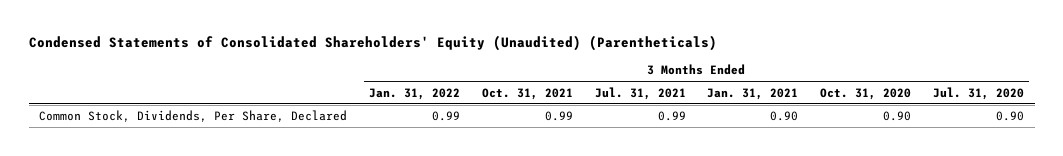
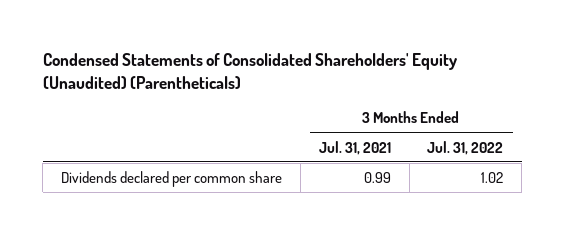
[369,87,461,100] Jan. 31, 2022 -> none
[481,87,573,100] Oct. 31, 2021 -> none
[707,87,799,100] Jan. 31, 2021 -> none
[820,87,912,100] Oct. 31, 2020 -> none
[932,86,1024,100] Jul. 31, 2020 -> none
none -> [427,140,504,155] Jul. 31, 2022
[39,110,348,123] Common Stock, Dividends, Per Share, Declared -> [61,170,283,187] Dividends declared per common share

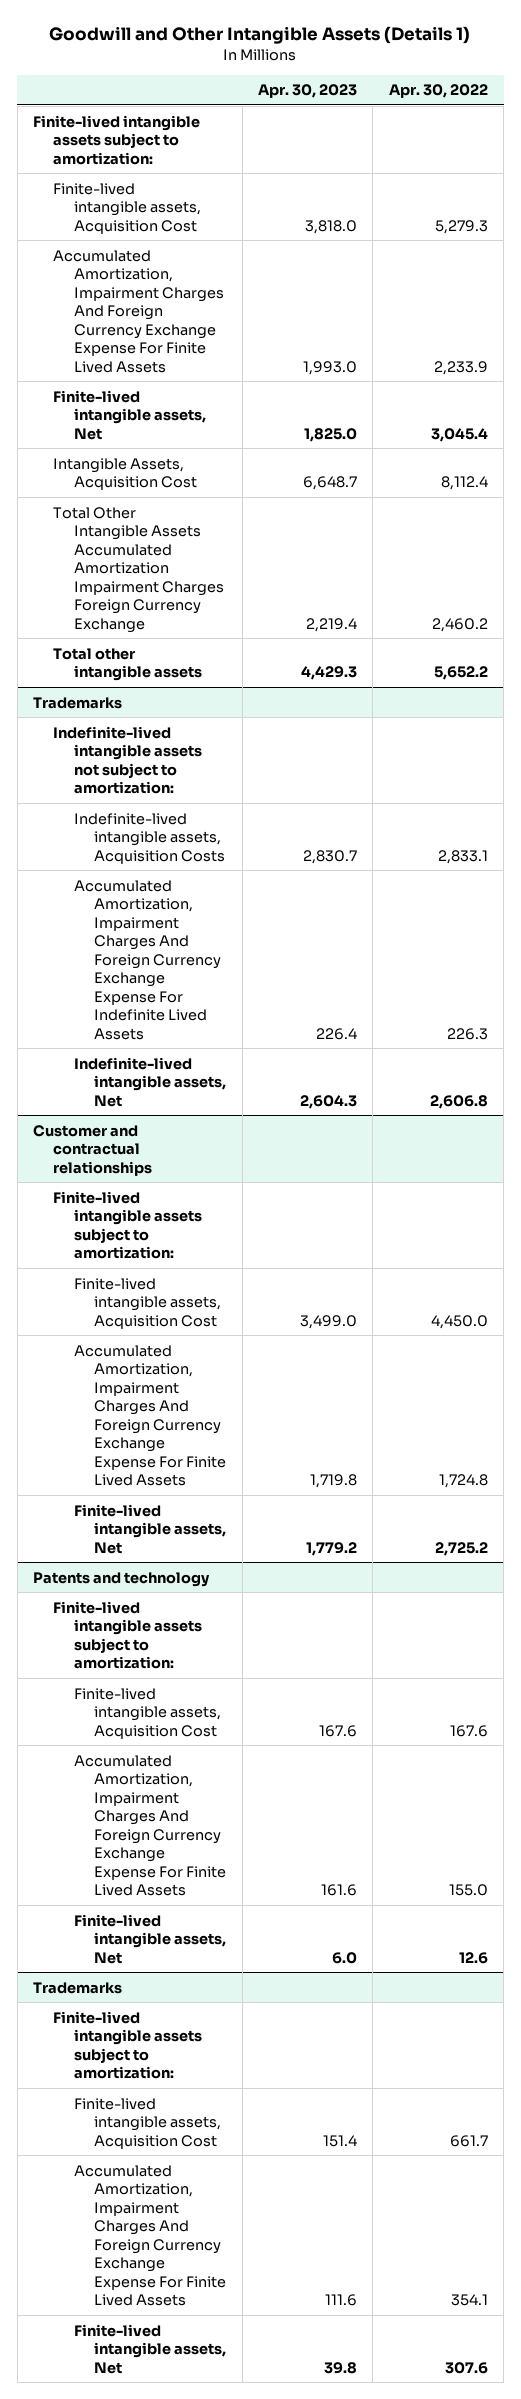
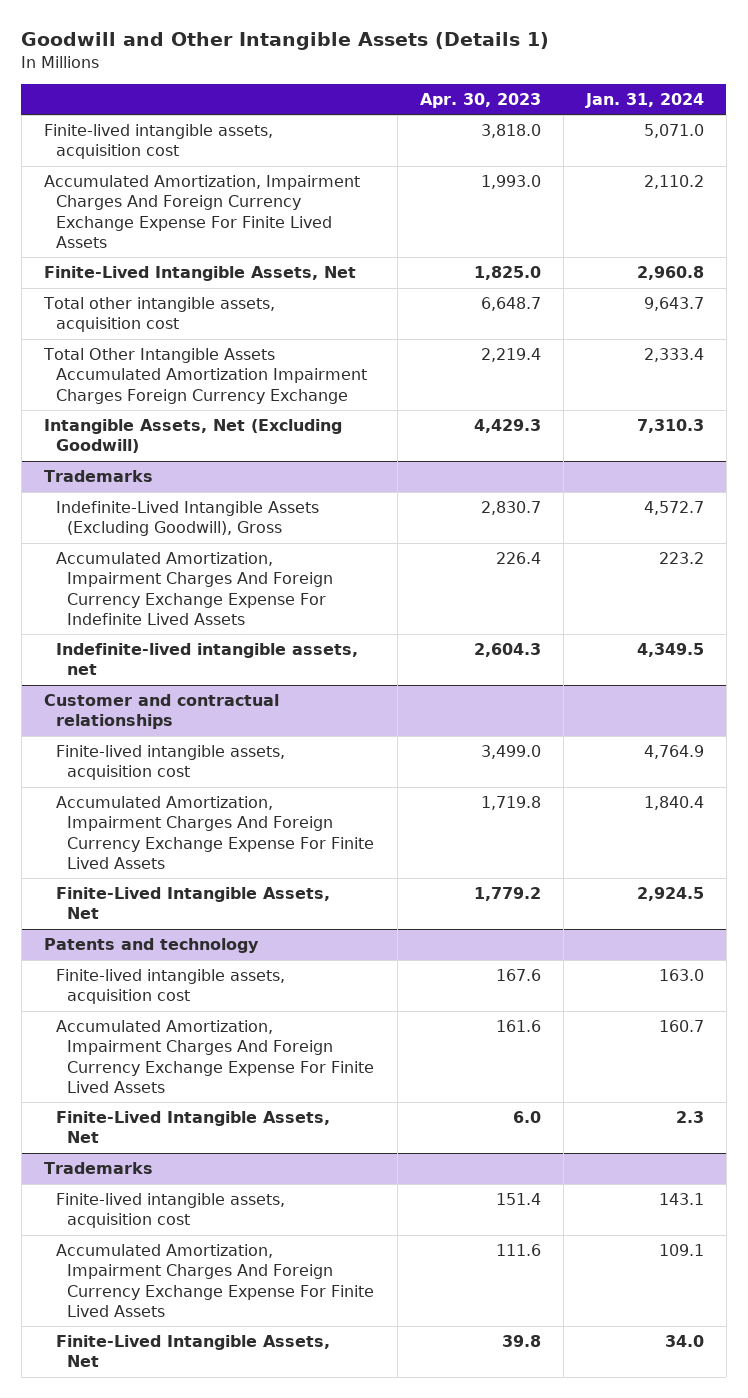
[388,84,488,99] Apr. 30, 2022 -> none
none -> [584,92,704,108] Jan. 31, 2024
[32,114,200,165] Finite-lived intangible assets subject to amortization: -> none
[53,182,201,234] Finite-lived intangible assets, Acquisition Cost -> [44,124,274,160] Finite-lived intangible assets, acquisition cost
[53,389,206,440] Finite-lived intangible assets, Net -> [44,266,357,282] Finite-Lived Intangible Assets, Net
[53,457,197,491] Intangible Assets, Acquisition Cost -> [43,297,276,333] Total other intangible assets, acquisition cost
[53,647,202,682] Total other intangible assets -> [44,419,343,454] Intangible Assets, Net (Excluding Goodwill)
[53,725,202,795] Indefinite-lived intangible assets not subject to amortization: -> none
[73,812,226,864] Indefinite-lived intangible assets, Acquisition Costs -> [55,501,319,537] Indefinite-Lived Intangible Assets (Excluding Goodwill), Gross
[73,1056,227,1107] Indefinite-lived intangible assets, Net -> [55,643,358,676] Indefinite-lived intangible assets, net
[53,1190,202,1260] Finite-lived intangible assets subject to amortization: -> none
[73,1277,222,1329] Finite-lived intangible assets, Acquisition Cost -> [55,745,285,781] Finite-lived intangible assets, acquisition cost
[73,1503,227,1554] Finite-lived intangible assets, Net -> [55,887,330,920] Finite-Lived Intangible Assets, Net
[53,1600,202,1670] Finite-lived intangible assets subject to amortization: -> none
[73,1687,222,1739] Finite-lived intangible assets, Acquisition Cost -> [55,969,285,1005] Finite-lived intangible assets, acquisition cost
[73,1913,227,1964] Finite-lived intangible assets, Net -> [55,1111,330,1144] Finite-Lived Intangible Assets, Net
[53,2010,202,2080] Finite-lived intangible assets subject to amortization: -> none
[73,2097,222,2149] Finite-lived intangible assets, Acquisition Cost -> [55,1193,285,1229] Finite-lived intangible assets, acquisition cost
[73,2323,227,2374] Finite-lived intangible assets, Net -> [55,1335,330,1368] Finite-Lived Intangible Assets, Net

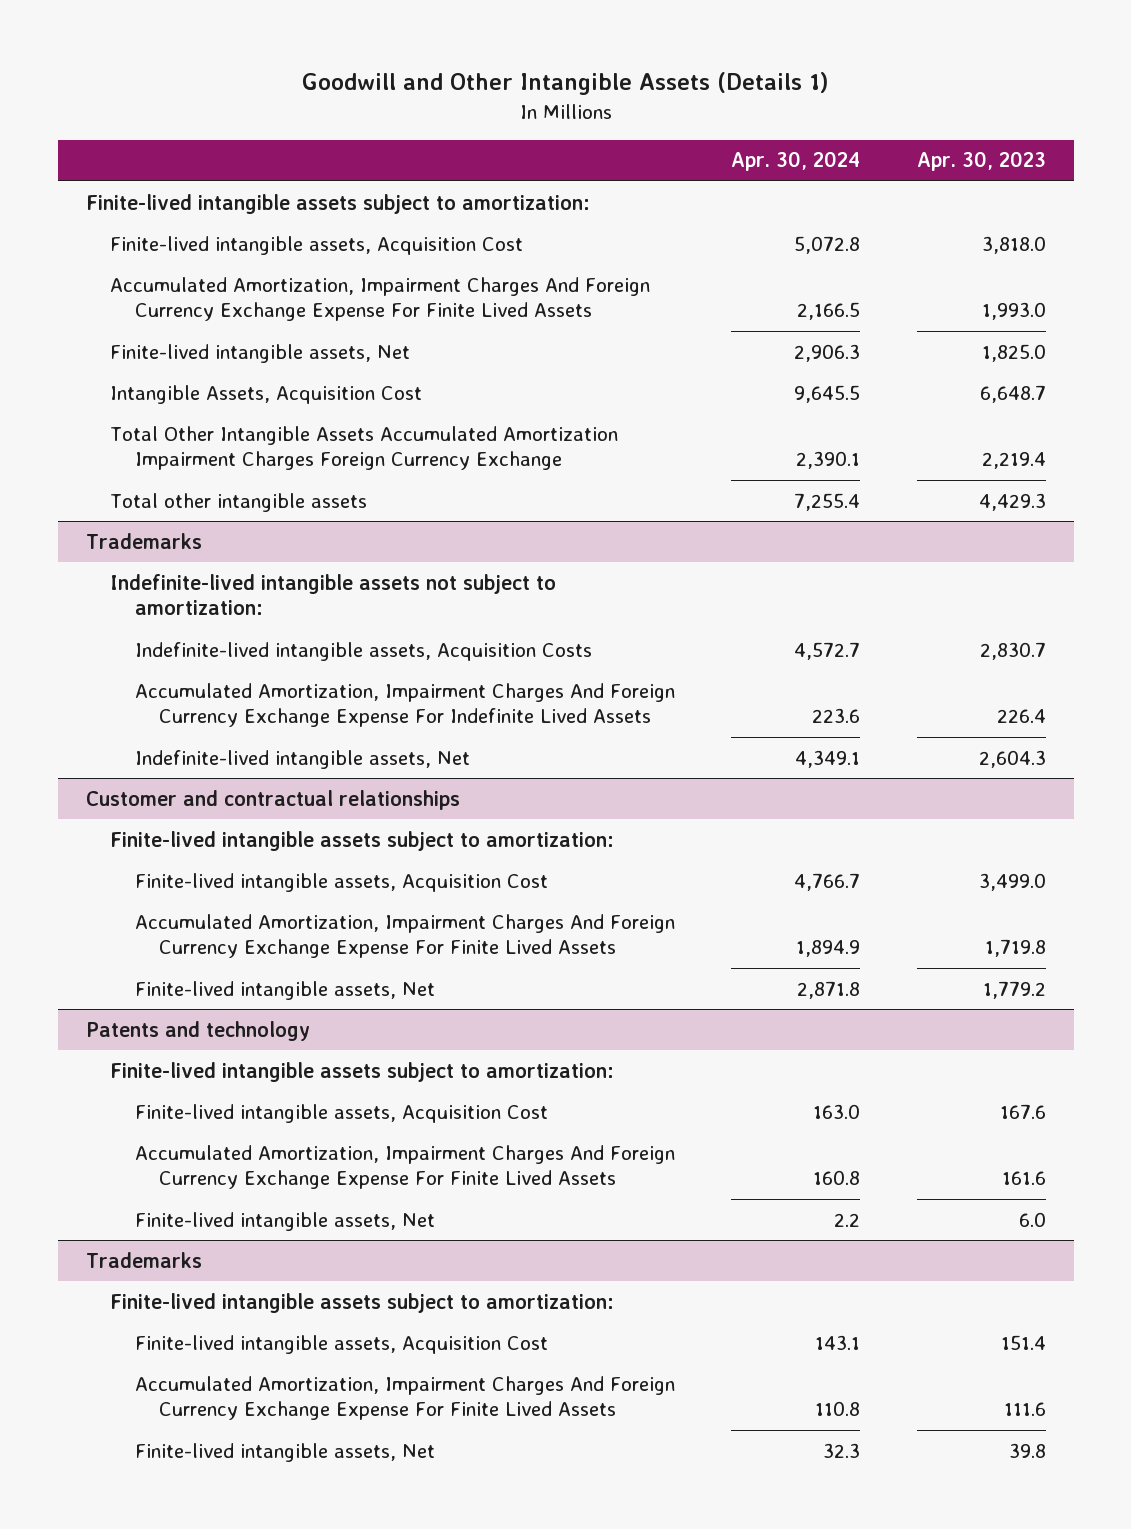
[584,92,704,108] Jan. 31, 2024 -> none
none -> [731,151,861,172] Apr. 30, 2024
none -> [85,193,590,214] Finite-lived intangible assets subject to amortization:
[44,124,274,160] Finite-lived intangible assets, acquisition cost -> [110,235,524,255] Finite-lived intangible assets, Acquisition Cost
[44,266,357,282] Finite-Lived Intangible Assets, Net -> [110,343,411,363] Finite-lived intangible assets, Net
[43,297,276,333] Total other intangible assets, acquisition cost -> [110,384,423,404] Intangible Assets, Acquisition Cost
[44,419,343,454] Intangible Assets, Net (Excluding Goodwill) -> [110,492,368,512] Total other intangible assets
none -> [110,573,557,616] Indefinite-lived intangible assets not subject to amortization:
[55,501,319,537] Indefinite-Lived Intangible Assets (Excluding Goodwill), Gross -> [134,641,592,661] Indefinite-lived intangible assets, Acquisition Costs
[55,643,358,676] Indefinite-lived intangible assets, net -> [134,749,470,769] Indefinite-lived intangible assets, Net
none -> [110,830,615,851] Finite-lived intangible assets subject to amortization:
[55,745,285,781] Finite-lived intangible assets, acquisition cost -> [134,872,548,892] Finite-lived intangible assets, Acquisition Cost
[55,887,330,920] Finite-Lived Intangible Assets, Net -> [134,980,435,1000] Finite-lived intangible assets, Net
none -> [110,1061,615,1082] Finite-lived intangible assets subject to amortization:
[55,969,285,1005] Finite-lived intangible assets, acquisition cost -> [134,1103,548,1123] Finite-lived intangible assets, Acquisition Cost
[55,1111,330,1144] Finite-Lived Intangible Assets, Net -> [134,1211,435,1231] Finite-lived intangible assets, Net
none -> [110,1292,615,1313] Finite-lived intangible assets subject to amortization:
[55,1193,285,1229] Finite-lived intangible assets, acquisition cost -> [134,1334,548,1354] Finite-lived intangible assets, Acquisition Cost
[55,1335,330,1368] Finite-Lived Intangible Assets, Net -> [134,1442,435,1462] Finite-lived intangible assets, Net

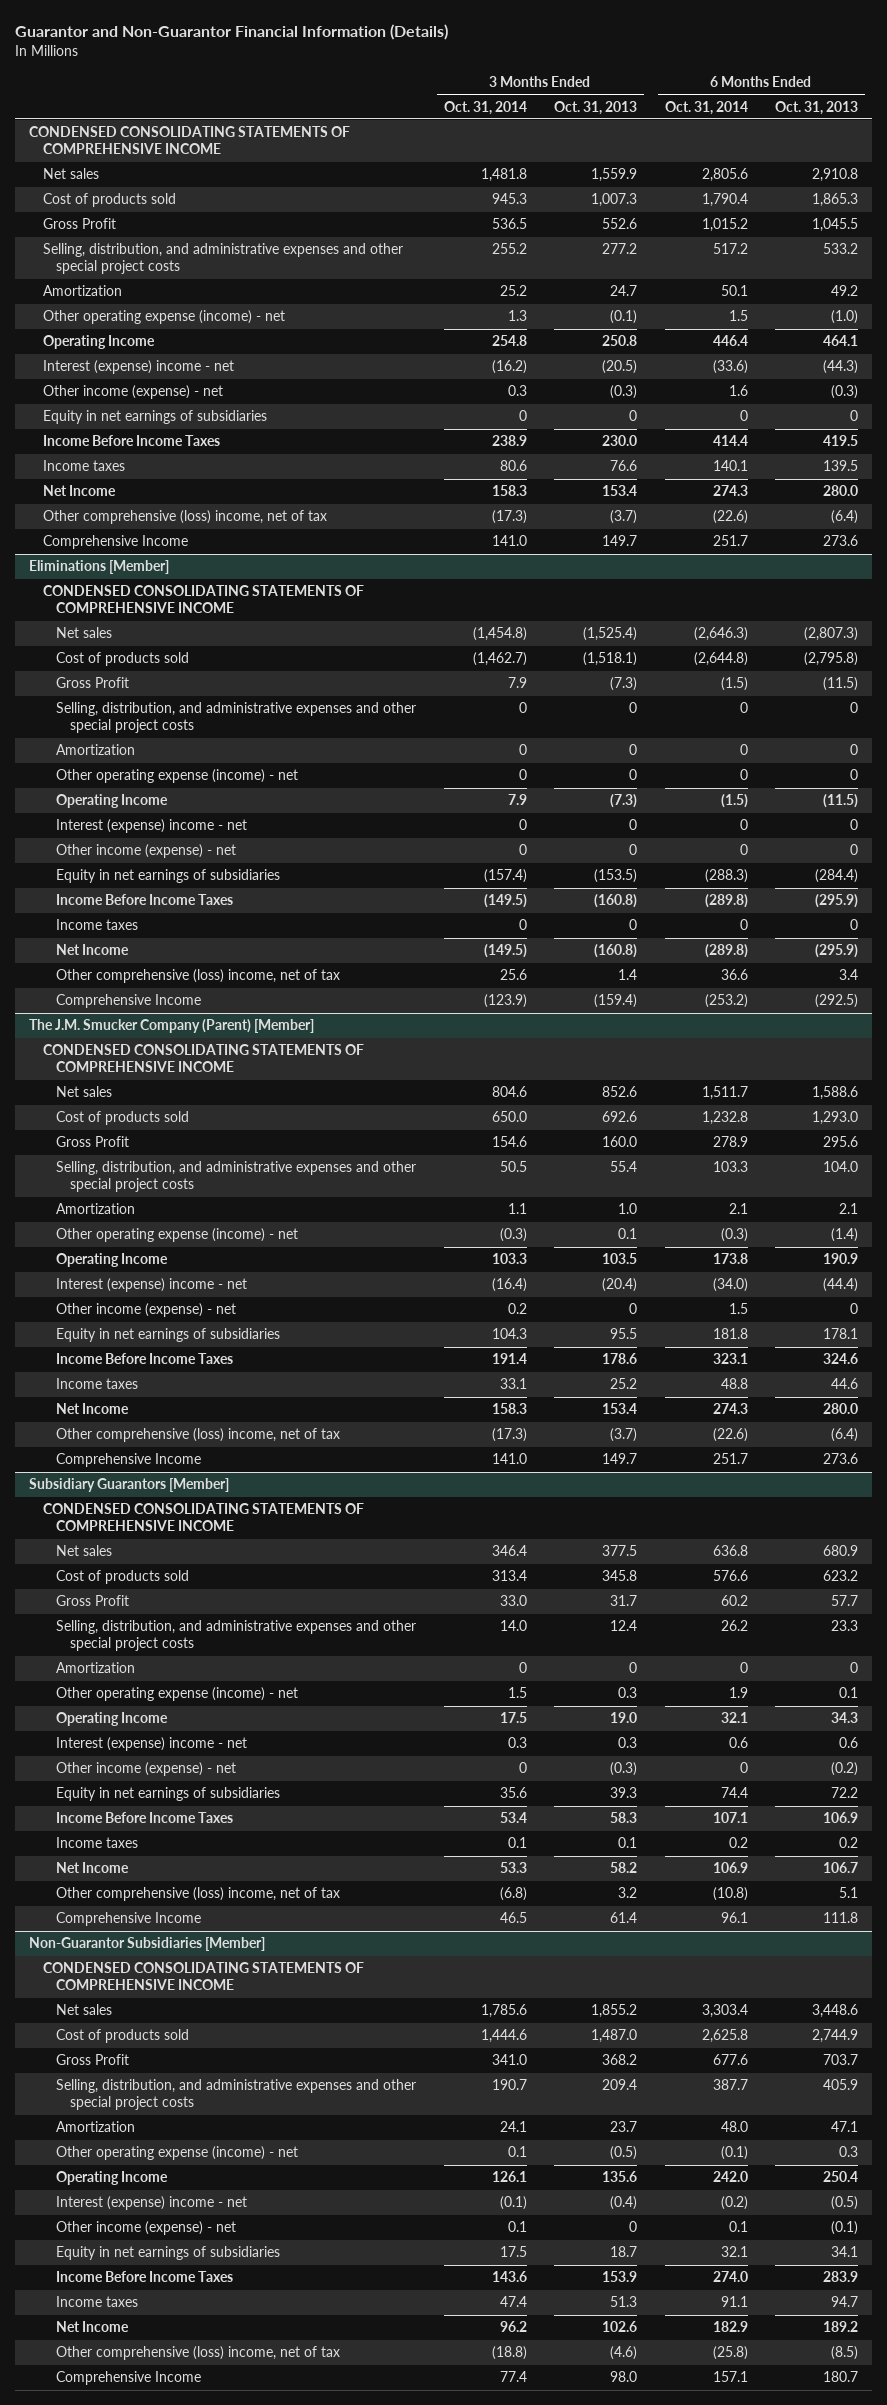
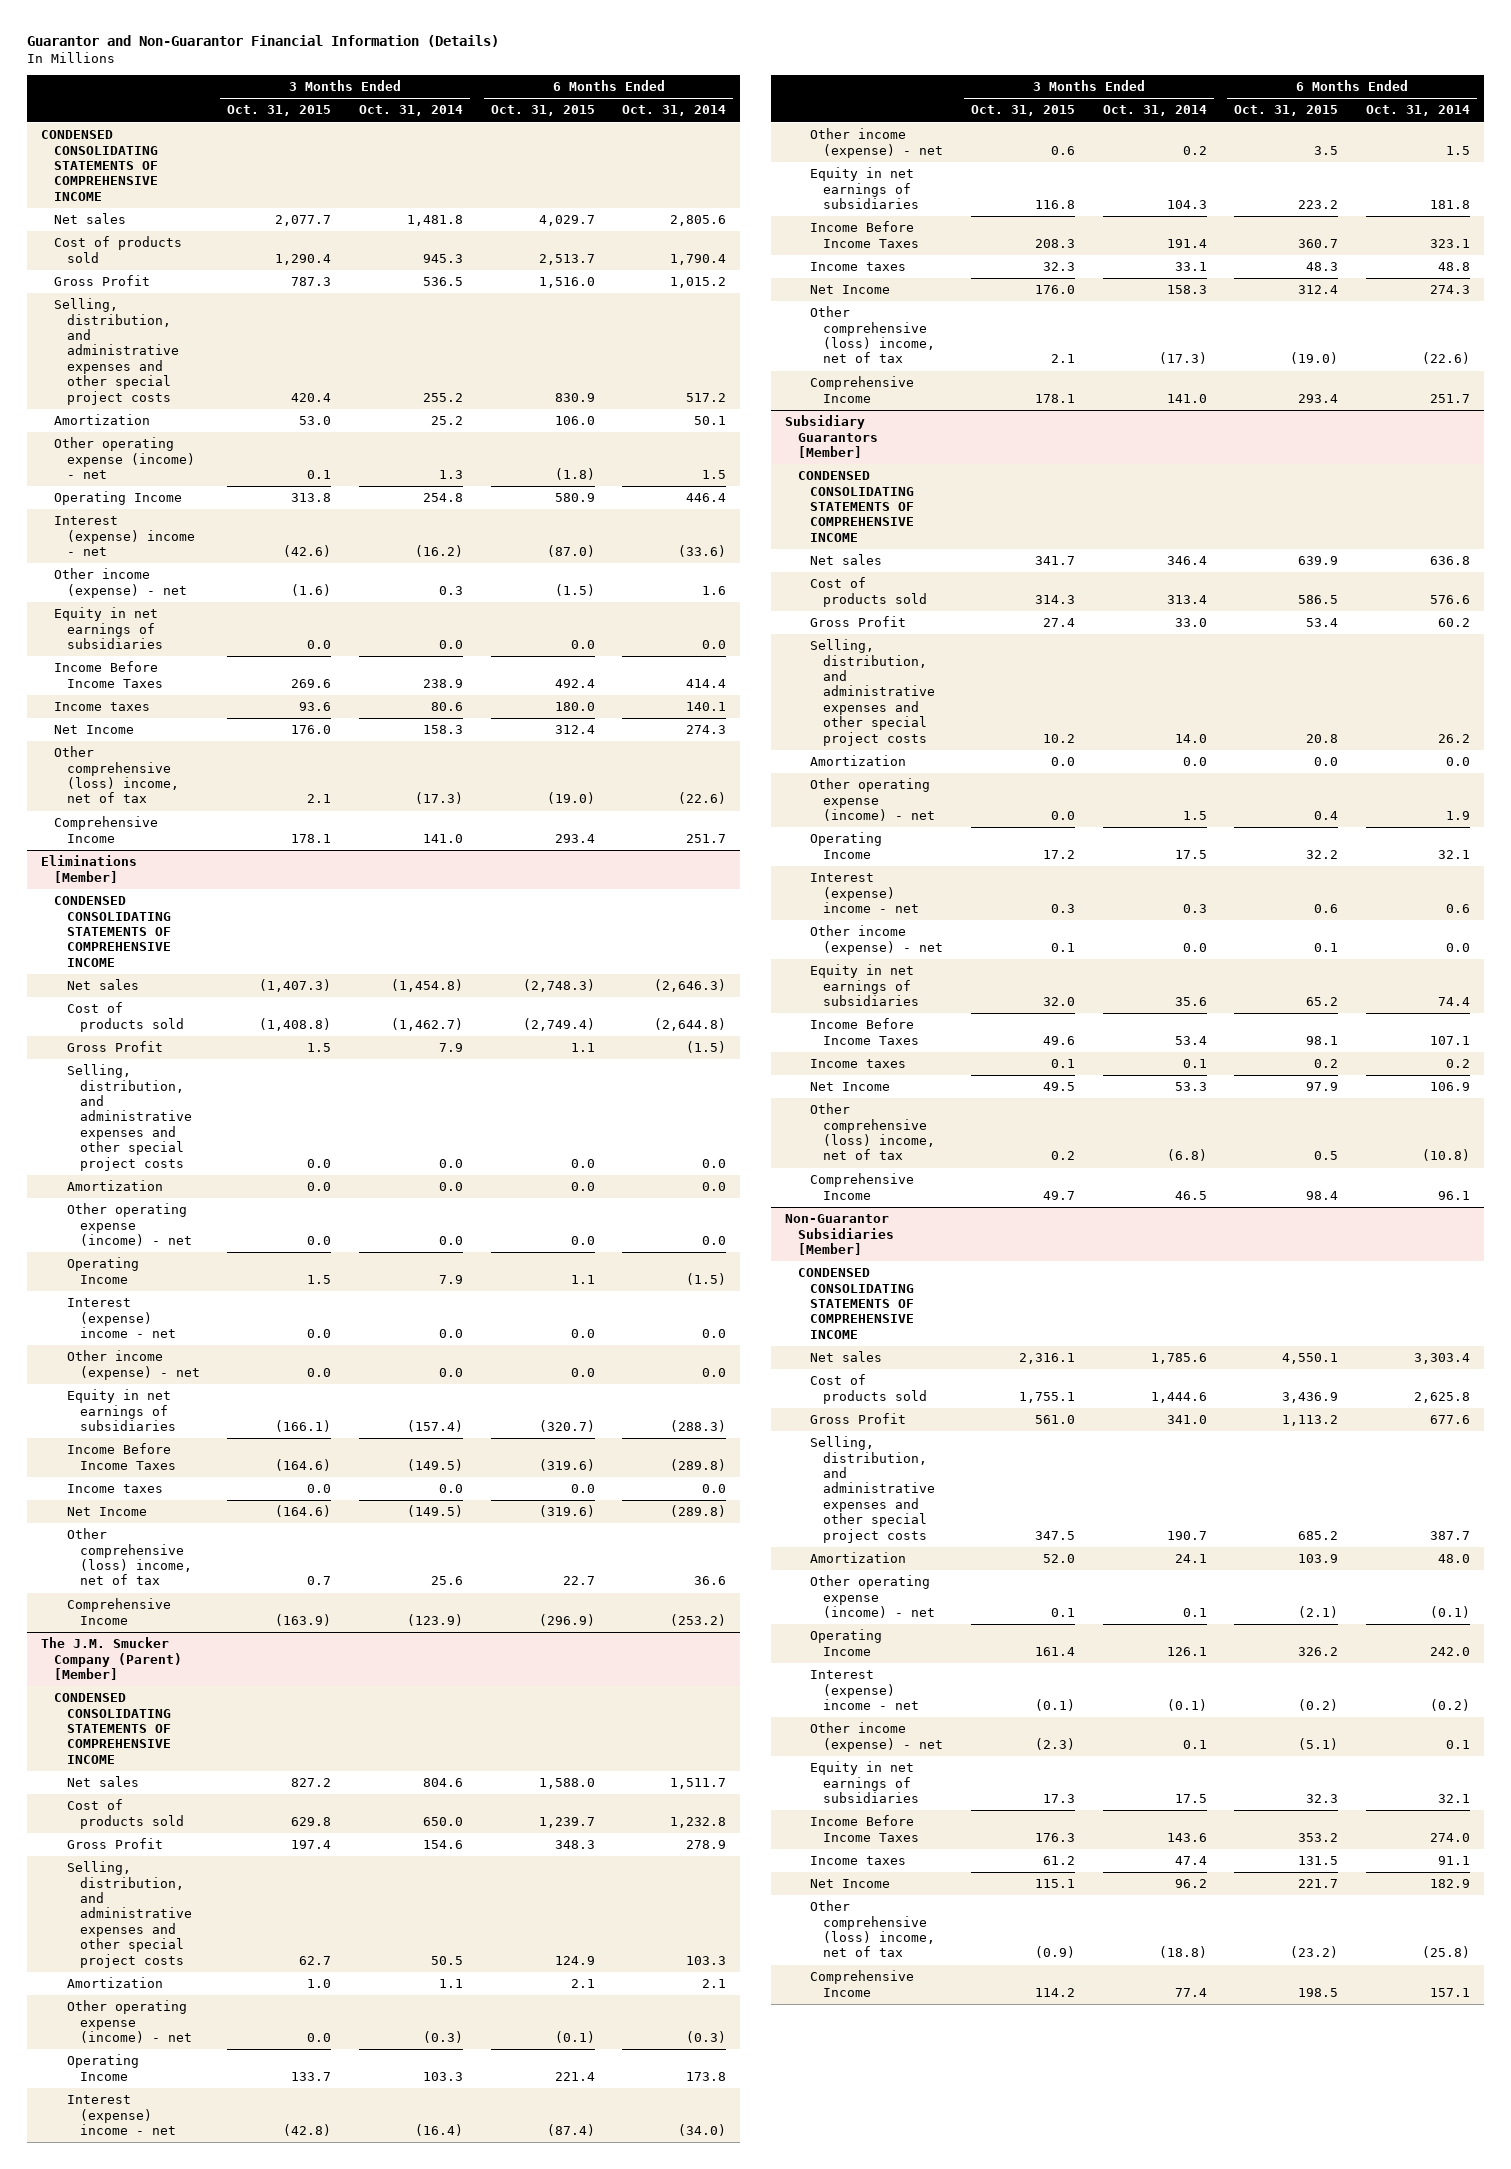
[554,100,638,115] Oct. 31, 2013 -> none
[775,100,859,115] Oct. 31, 2013 -> none
none -> [227,105,332,117] Oct. 31, 2015
none -> [490,105,595,117] Oct. 31, 2015
[518,410,527,422] 0 -> [439,639,464,649] 0.0
[739,410,748,422] 0 -> [702,639,727,649] 0.0
[518,702,527,714] 0 -> [439,1158,464,1168] 0.0
[739,702,748,714] 0 -> [702,1158,727,1168] 0.0
[518,744,527,756] 0 -> [439,1182,464,1192] 0.0
[739,744,748,756] 0 -> [702,1182,727,1192] 0.0
[518,769,527,781] 0 -> [439,1235,464,1245] 0.0
[739,769,748,781] 0 -> [702,1235,727,1245] 0.0
[518,819,527,831] 0 -> [439,1328,464,1338] 0.0
[739,819,748,831] 0 -> [702,1328,727,1338] 0.0
[518,844,527,856] 0 -> [439,1367,464,1377] 0.0
[739,844,748,856] 0 -> [702,1367,727,1377] 0.0
[518,919,527,931] 0 -> [439,1484,464,1494] 0.0
[739,919,748,931] 0 -> [702,1484,727,1494] 0.0
[518,1662,527,1674] 0 -> [1182,757,1207,767] 0.0
[739,1662,748,1674] 0 -> [1446,757,1471,767] 0.0
[518,1762,527,1774] 0 -> [1182,942,1207,952] 0.0
[739,1762,748,1774] 0 -> [1446,942,1471,952] 0.0

